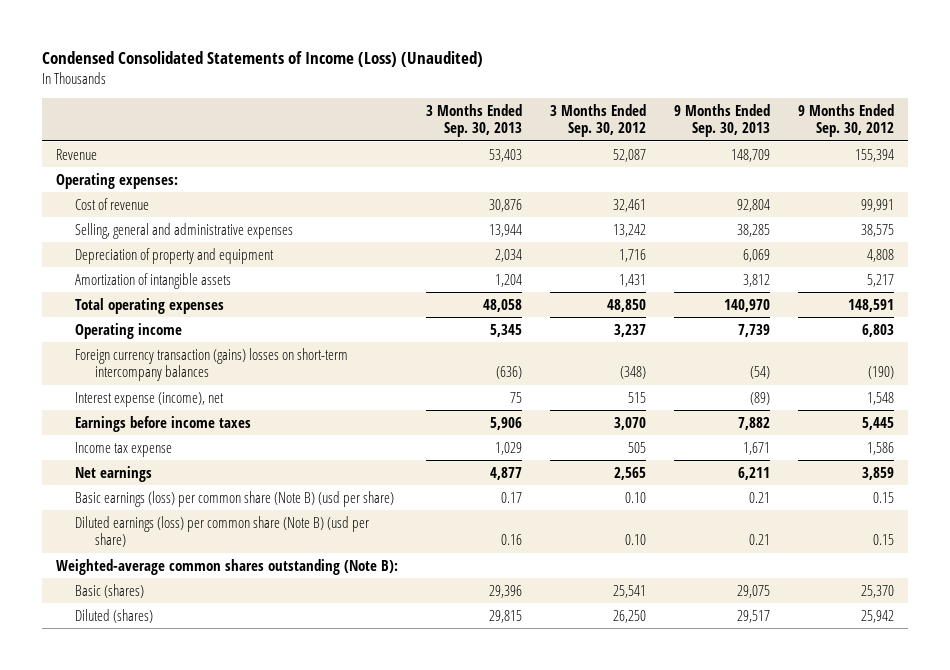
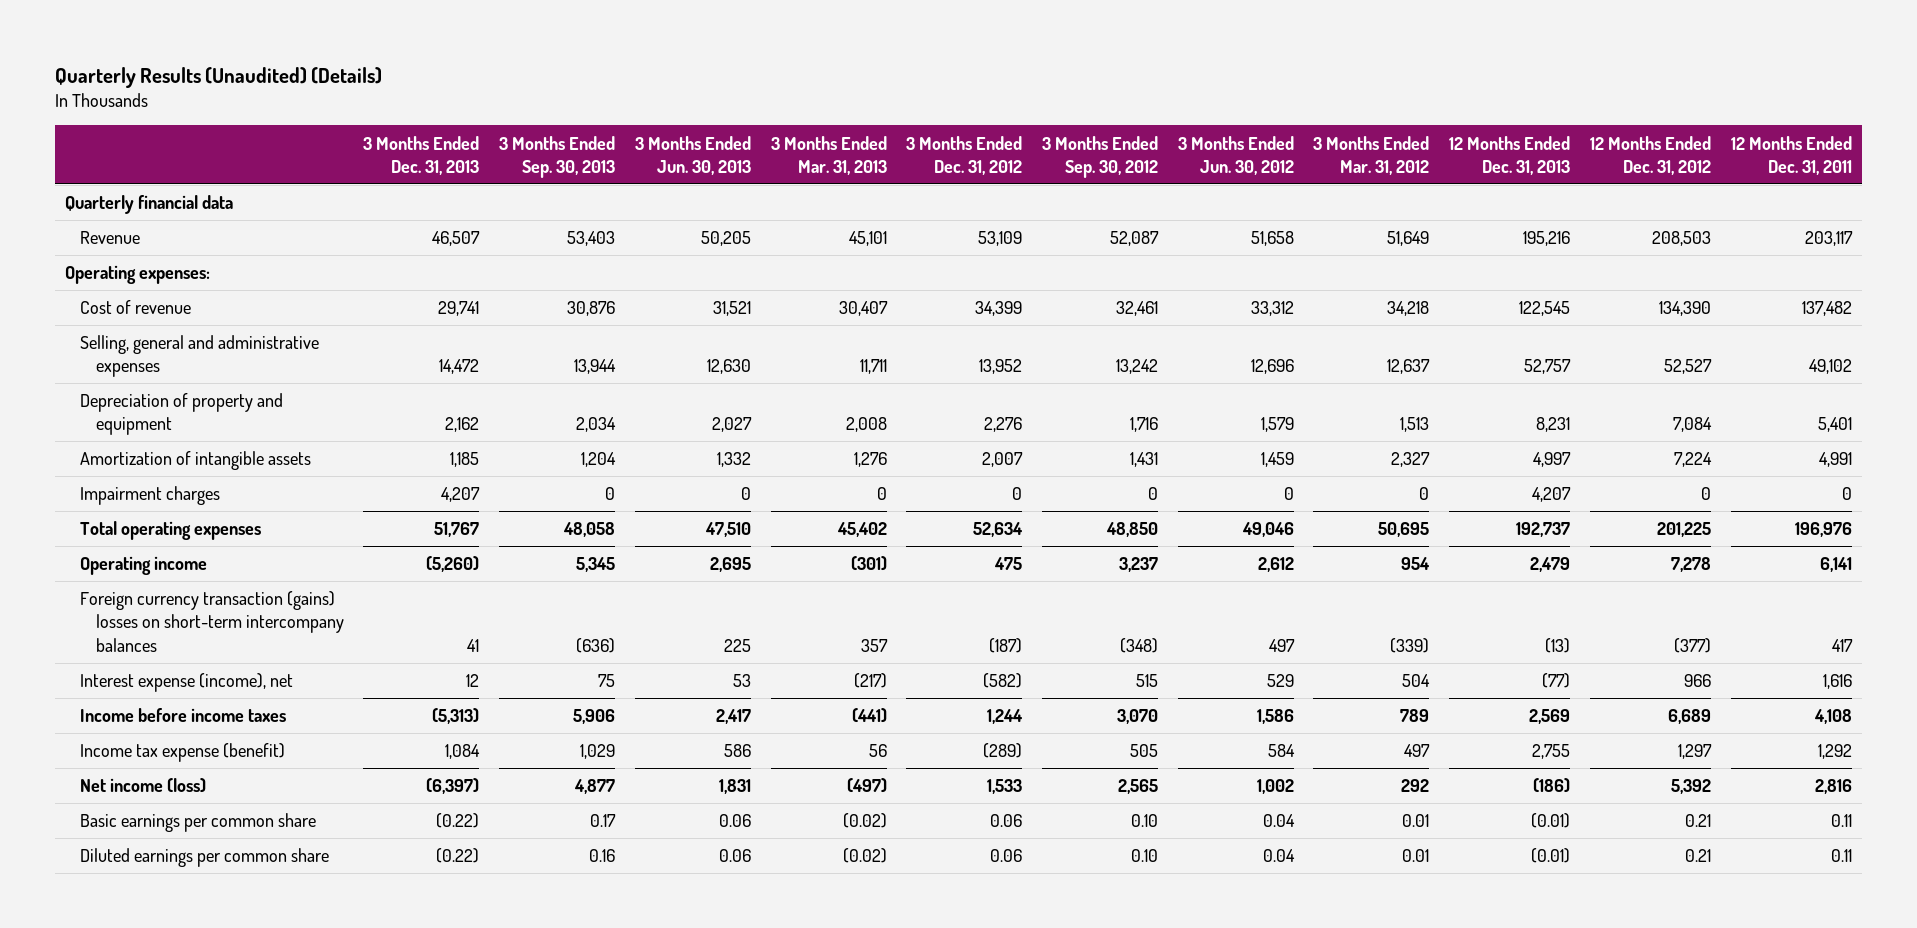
[42,51,484,68] Condensed Consolidated Statements of Income (Loss) (Unaudited) -> [55,67,383,89] Quarterly Results (Unaudited) (Details)
[674,103,771,138] 9 Months Ended Sep. 30, 2013 -> none
[798,103,895,138] 9 Months Ended Sep. 30, 2012 -> none
none -> [363,135,480,175] 3 Months Ended Dec. 31, 2013
none -> [634,135,751,175] 3 Months Ended Jun. 30, 2013
none -> [770,135,887,175] 3 Months Ended Mar. 31, 2013
none -> [906,135,1023,175] 3 Months Ended Dec. 31, 2012
none -> [1177,135,1294,175] 3 Months Ended Jun. 30, 2012
none -> [1313,135,1430,175] 3 Months Ended Mar. 31, 2012
none -> [1449,135,1571,175] 12 Months Ended Dec. 31, 2013
none -> [1589,135,1711,175] 12 Months Ended Dec. 31, 2012
none -> [1730,135,1852,175] 12 Months Ended Dec. 31, 2011
none -> [65,195,234,215] Quarterly financial data
none -> [80,486,221,506] Impairment charges
[56,558,399,575] Weighted-average common shares outstanding (Note B): -> none
[75,583,145,598] Basic (shares) -> none
[75,608,154,623] Diluted (shares) -> none
[75,415,252,432] Earnings before income taxes -> [80,708,287,723] Income before income taxes
[75,441,173,457] Income tax expense -> [80,743,286,763] Income tax expense (benefit)
[75,465,153,482] Net earnings -> [80,778,207,794] Net income (loss)
[75,490,395,507] Basic earnings (loss) per common share (Note B) (usd per share) -> [80,813,317,833] Basic earnings per common share
[75,515,370,548] Diluted earnings (loss) per common share (Note B) (usd per share) -> [80,848,330,868] Diluted earnings per common share

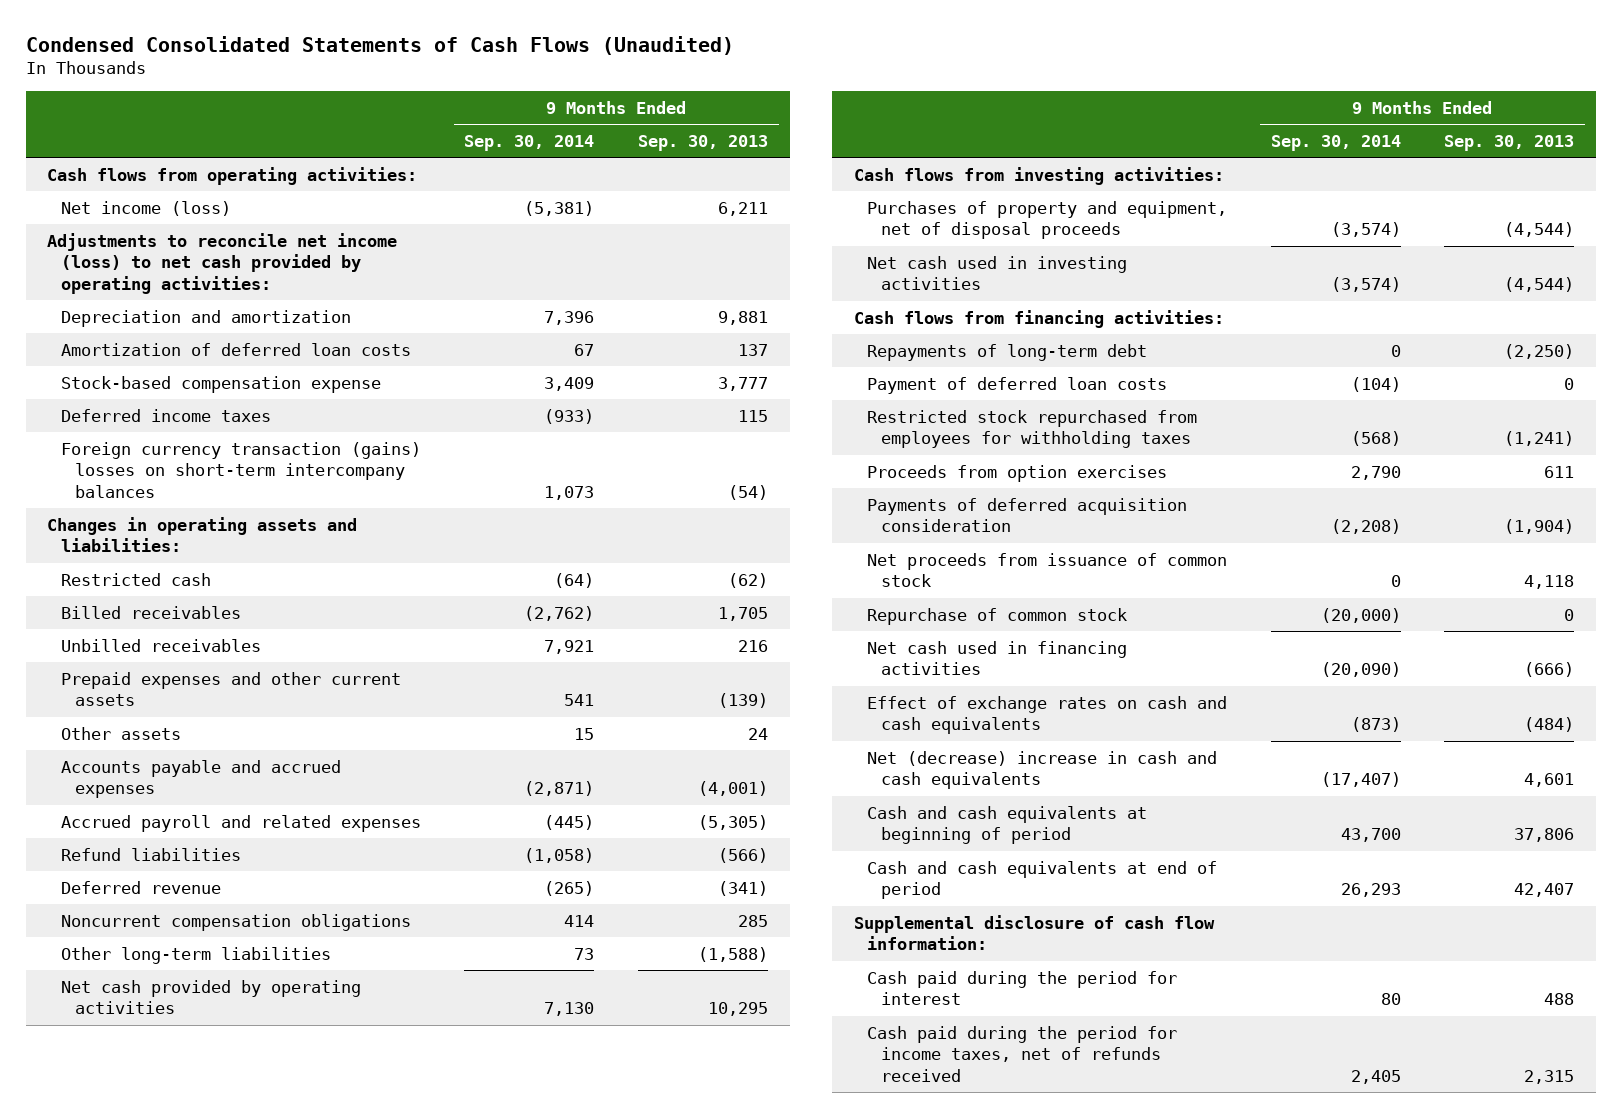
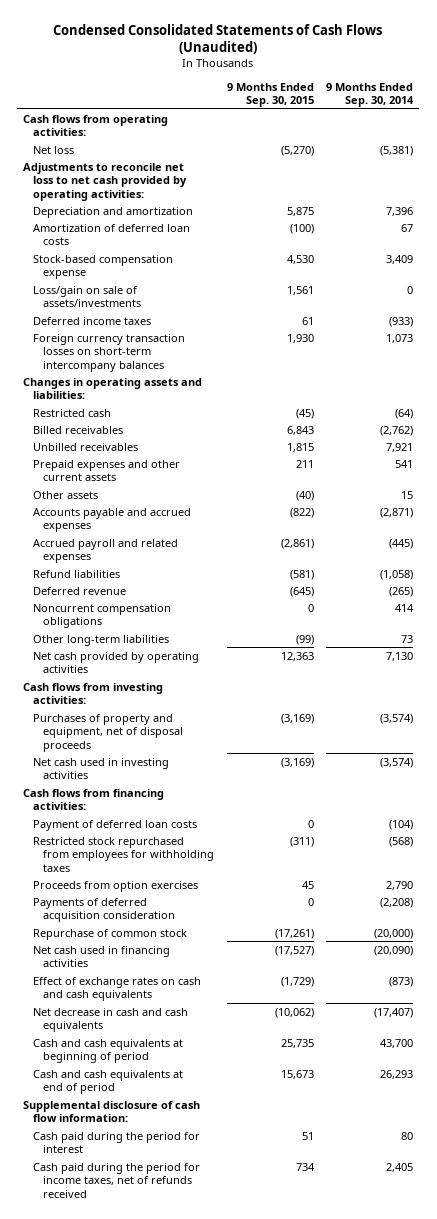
[638,134,769,151] Sep. 30, 2013 -> none
none -> [226,82,314,108] 9 Months Ended Sep. 30, 2015
[60,200,231,216] Net income (loss) -> [33,145,75,154] Net loss
[47,232,398,294] Adjustments to reconcile net income (loss) to net cash provided by operating activities: -> [23,162,188,201] Adjustments to reconcile net loss to net cash provided by operating activities:
none -> [33,285,142,308] Loss/gain on sale of assets/investments
[60,441,421,498] Foreign currency transaction (gains) losses on short-term intercompany balances -> [33,333,186,372] Foreign currency transaction losses on short-term intercompany balances
[867,343,1148,361] Repayments of long-term debt -> none
[867,552,1228,588] Net proceeds from issuance of common stock -> none
[867,750,1218,790] Net (decrease) increase in cash and cash equivalents -> [33,1007,189,1033] Net decrease in cash and cash equivalents

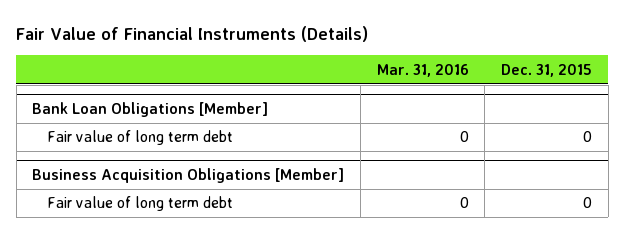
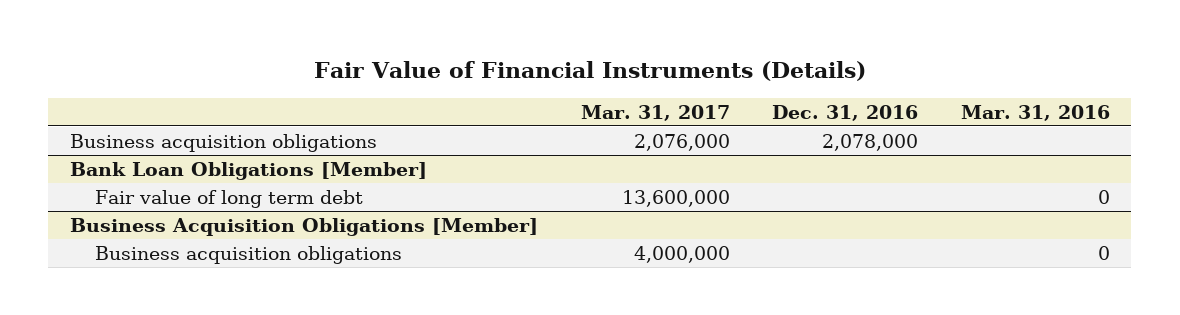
[500,63,592,77] Dec. 31, 2015 -> none
none -> [580,104,730,121] Mar. 31, 2017
none -> [772,104,919,121] Dec. 31, 2016
none -> [69,134,377,153] Business acquisition obligations
[46,196,233,212] Fair value of long term debt -> none
none -> [94,246,402,265] Business acquisition obligations

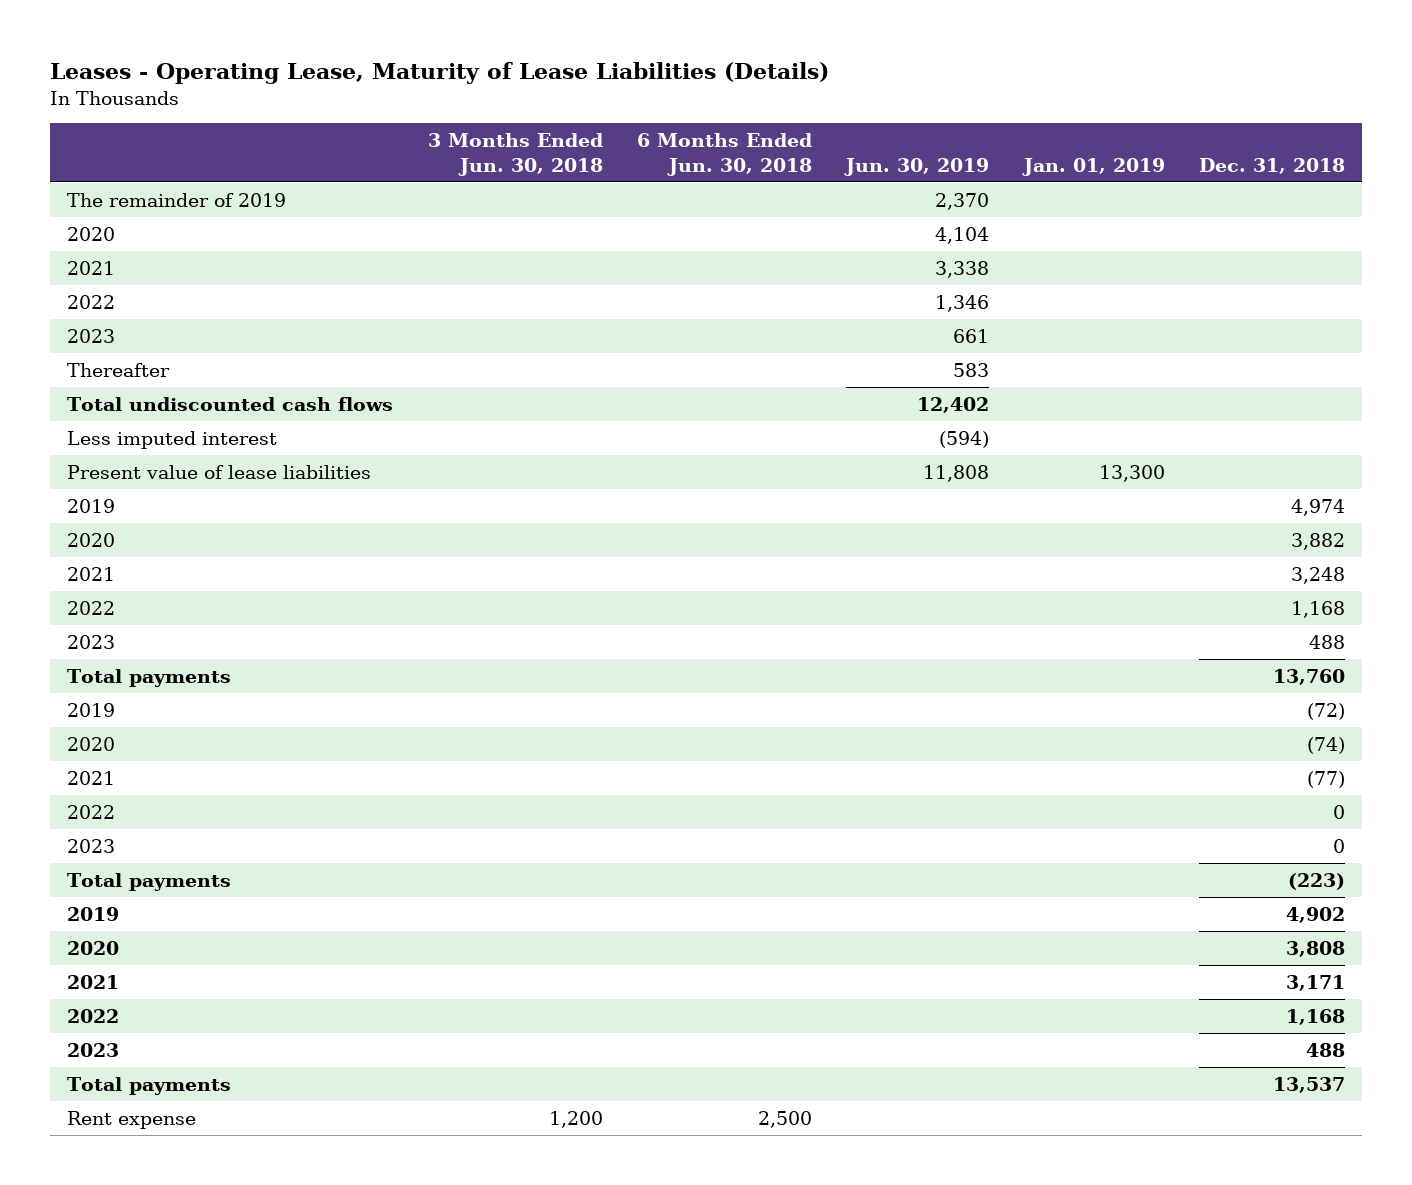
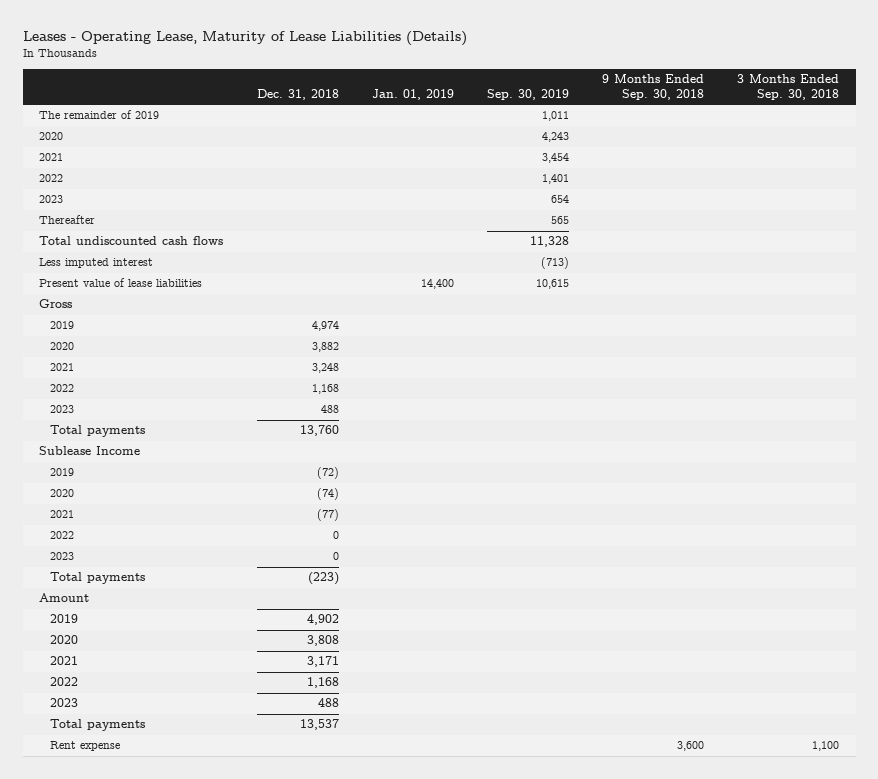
[427,133,603,176] 3 Months Ended Jun. 30, 2018 -> none
[637,133,813,176] 6 Months Ended Jun. 30, 2018 -> none
[844,157,990,176] Jun. 30, 2019 -> none
none -> [486,88,569,100] Sep. 30, 2019
none -> [601,74,704,100] 9 Months Ended Sep. 30, 2018
none -> [737,74,840,100] 3 Months Ended Sep. 30, 2018
[1098,464,1165,482] 13,300 -> [420,279,454,290] 14,400
none -> [39,299,73,309] Gross
none -> [39,446,141,456] Sublease Income
none -> [39,593,90,603] Amount

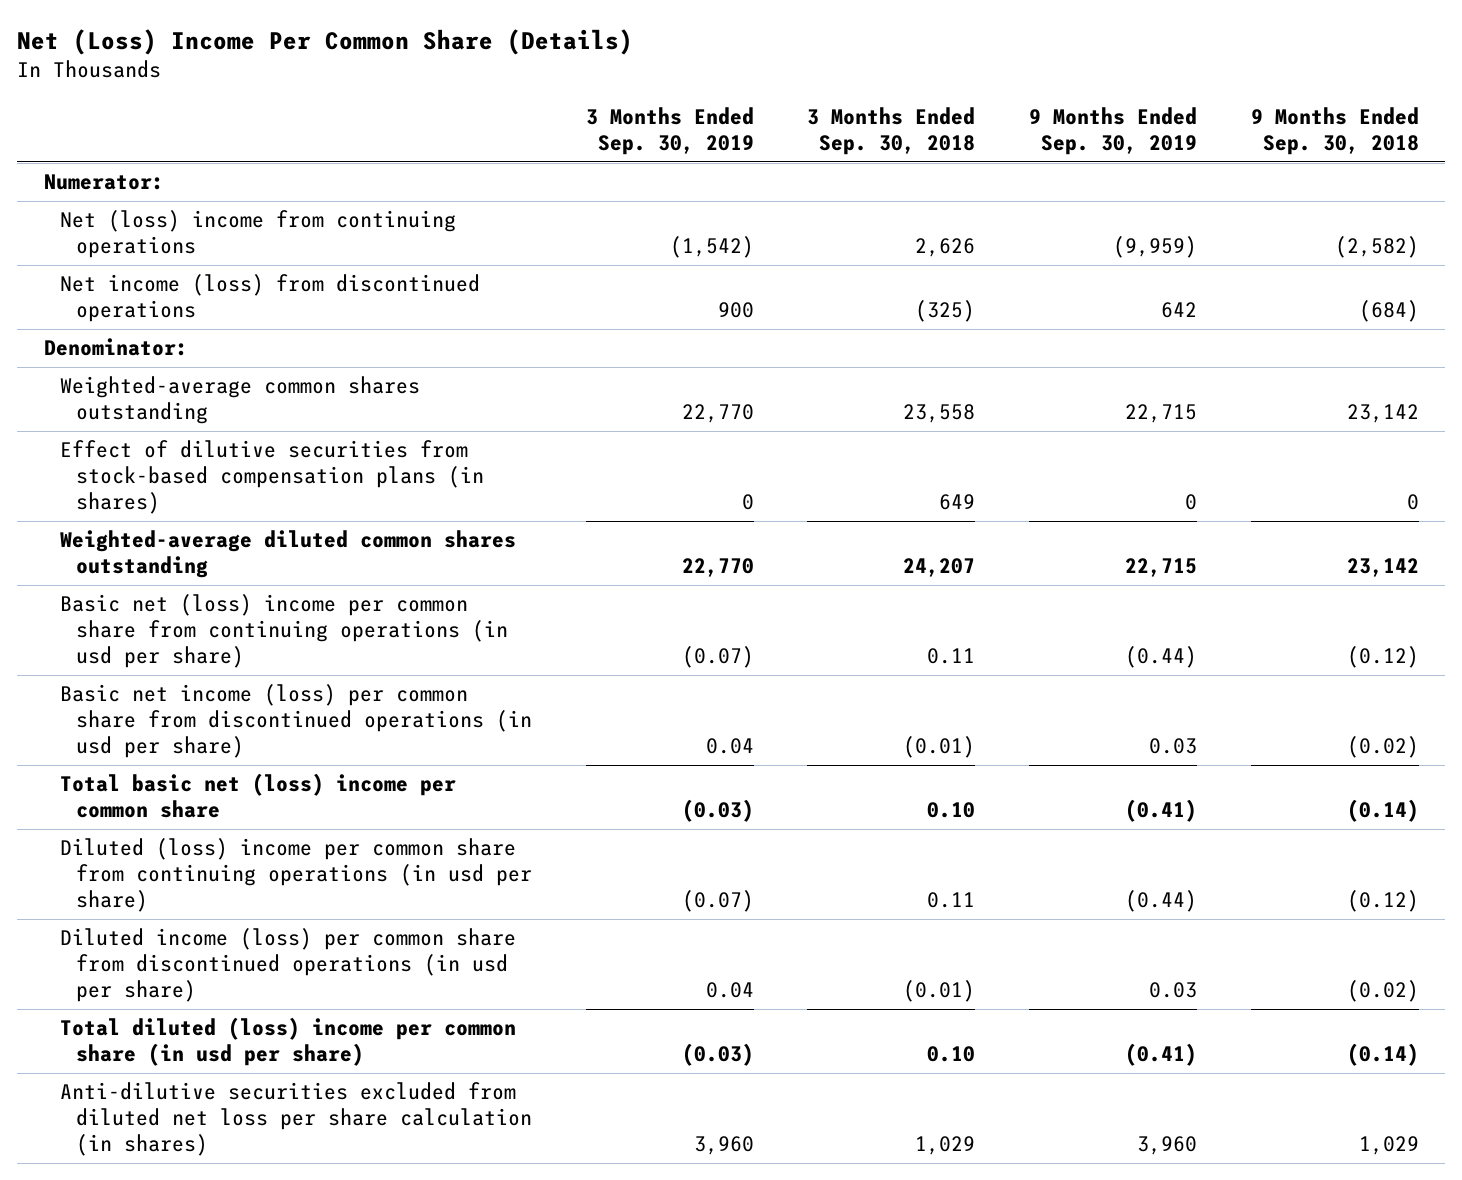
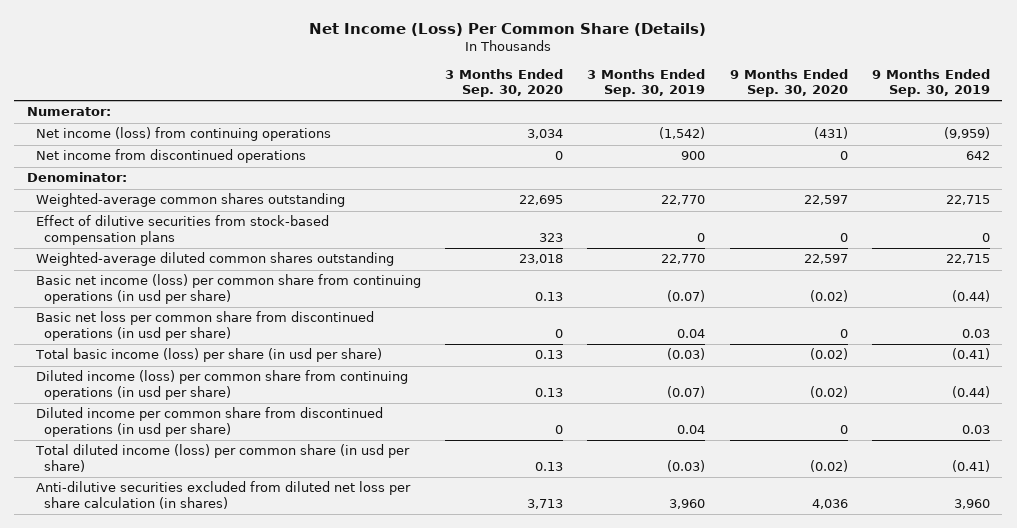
[16,29,633,56] Net (Loss) Income Per Common Share (Details) -> [309,22,707,36] Net Income (Loss) Per Common Share (Details)
[807,107,976,156] 3 Months Ended Sep. 30, 2018 -> none
[1250,107,1419,156] 9 Months Ended Sep. 30, 2018 -> none
none -> [444,69,563,98] 3 Months Ended Sep. 30, 2020
none -> [729,69,848,98] 9 Months Ended Sep. 30, 2020
[59,210,456,259] Net (loss) income from continuing operations -> [35,127,331,142] Net income (loss) from continuing operations
[59,274,480,323] Net income (loss) from discontinued operations -> [35,149,306,164] Net income from discontinued operations
[59,440,485,515] Effect of dilutive securities from stock-based compensation plans (in shares) -> [35,215,329,245] Effect of dilutive securities from stock-based compensation plans
[59,594,509,669] Basic net (loss) income per common share from continuing operations (in usd per share) -> [35,274,421,304] Basic net income (loss) per common share from continuing operations (in usd per share)
[59,684,533,759] Basic net income (loss) per common share from discontinued operations (in usd per share) -> [35,311,374,341] Basic net loss per common share from discontinued operations (in usd per share)
[59,773,456,819] Total basic net (loss) income per common share -> [34,348,382,363] Total basic income (loss) per share (in usd per share)
[59,838,533,913] Diluted (loss) income per common share from continuing operations (in usd per share) -> [35,370,408,400] Diluted income (loss) per common share from continuing operations (in usd per share)
[59,928,516,1003] Diluted income (loss) per common share from discontinued operations (in usd per share) -> [35,407,383,437] Diluted income per common share from discontinued operations (in usd per share)
[59,1017,516,1067] Total diluted (loss) income per common share (in usd per share) -> [34,444,410,472] Total diluted income (loss) per common share (in usd per share)

